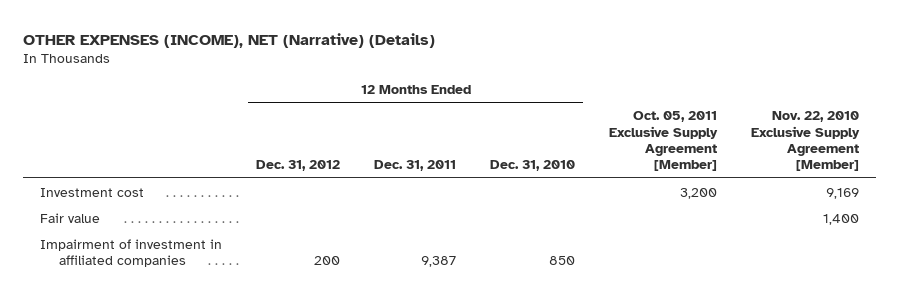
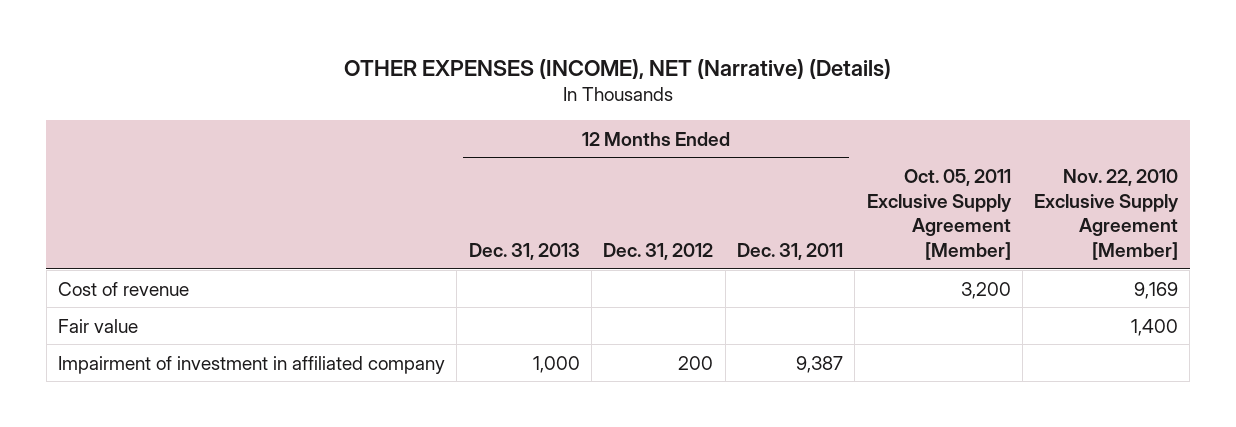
[489,160,575,172] Dec. 31, 2010 -> none
none -> [468,242,580,260] Dec. 31, 2013
[40,187,145,197] Investment cost -> [58,281,190,296] Cost of revenue
[40,238,223,268] Impairment of investment in affiliated companies -> [58,355,446,374] Impairment of investment in affiliated company

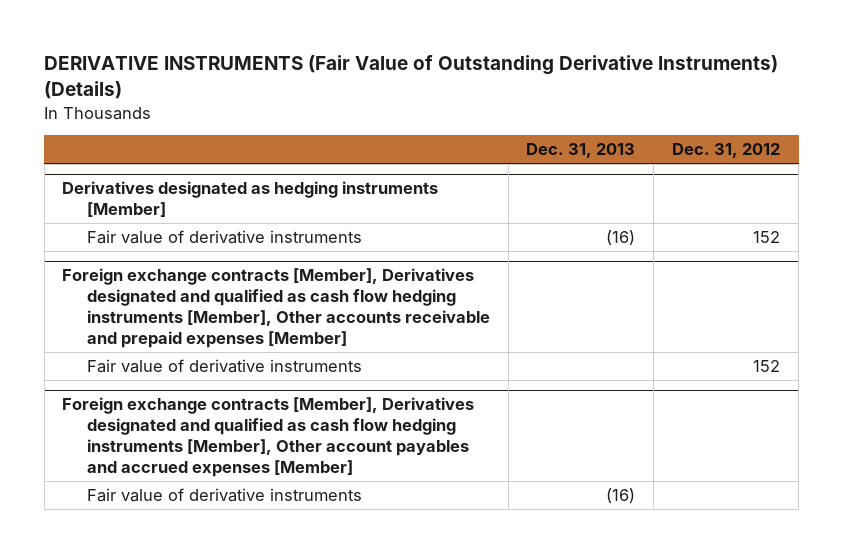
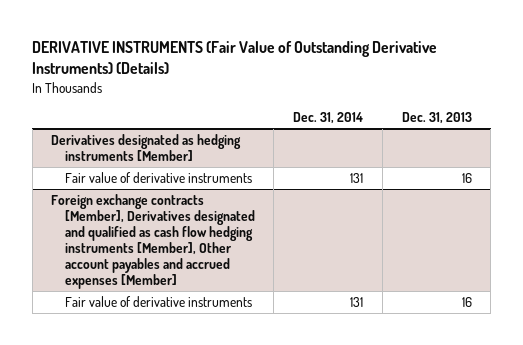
[672,143,781,159] Dec. 31, 2012 -> none
none -> [293,112,364,125] Dec. 31, 2014
[62,268,490,348] Foreign exchange contracts [Member], Derivatives designated and qualified as cash flow hedging instruments [Member], Other accounts receivable and prepaid expenses [Member] -> none
[86,359,362,374] Fair value of derivative instruments -> none
[606,230,636,246] (16) -> [461,172,472,183] 16
[606,488,636,504] (16) -> [461,296,472,307] 16

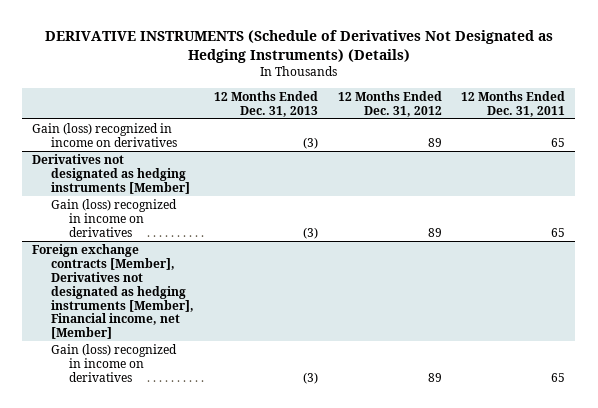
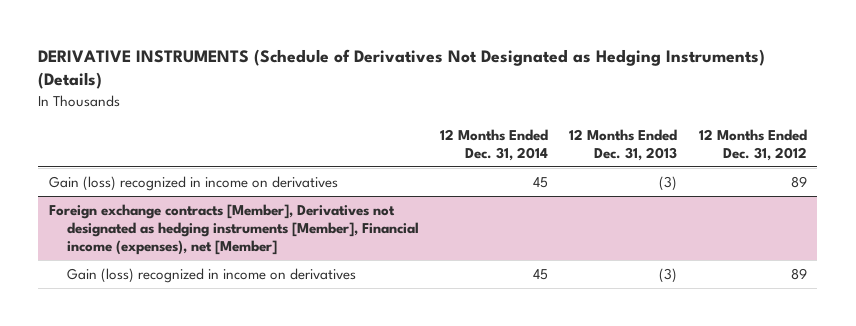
[461,90,566,117] 12 Months Ended Dec. 31, 2011 -> none
none -> [440,128,549,161] 12 Months Ended Dec. 31, 2014
[32,153,190,194] Derivatives not designated as hedging instruments [Member] -> none
[50,198,177,237] Gain (loss) recognized in income on derivatives -> none
[32,243,194,340] Foreign exchange contracts [Member], Derivatives not designated as hedging instruments [Member], Financial income, net [Member] -> [49,203,419,255] Foreign exchange contracts [Member], Derivatives not designated as hedging instruments [Member], Financial income (expenses), net [Member]

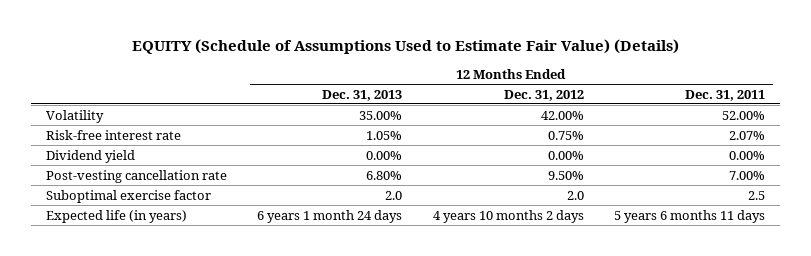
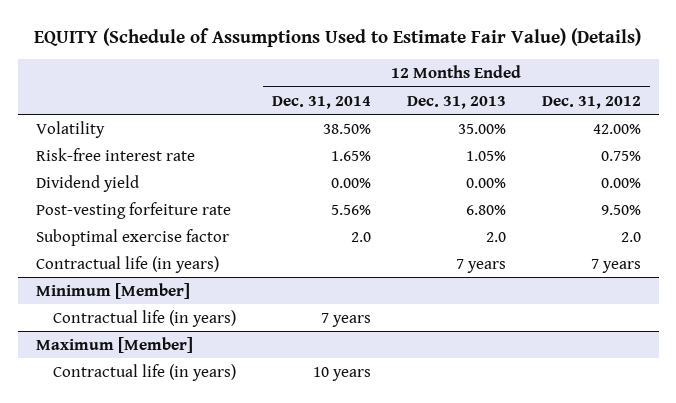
[685,89,766,101] Dec. 31, 2011 -> none
none -> [271,95,371,109] Dec. 31, 2014
[46,169,228,183] Post-vesting cancellation rate -> [35,201,231,219] Post-vesting forfeiture rate
[46,209,188,223] Expected life (in years) -> [35,255,219,273] Contractual life (in years)
[257,209,403,223] 6 years 1 month 24 days -> [455,258,506,273] 7 years
[432,209,584,223] 4 years 10 months 2 days -> [590,258,641,273] 7 years
none -> [35,282,190,299] Minimum [Member]
none -> [52,309,236,327] Contractual life (in years)
none -> [35,336,193,353] Maximum [Member]
none -> [52,363,236,381] Contractual life (in years)

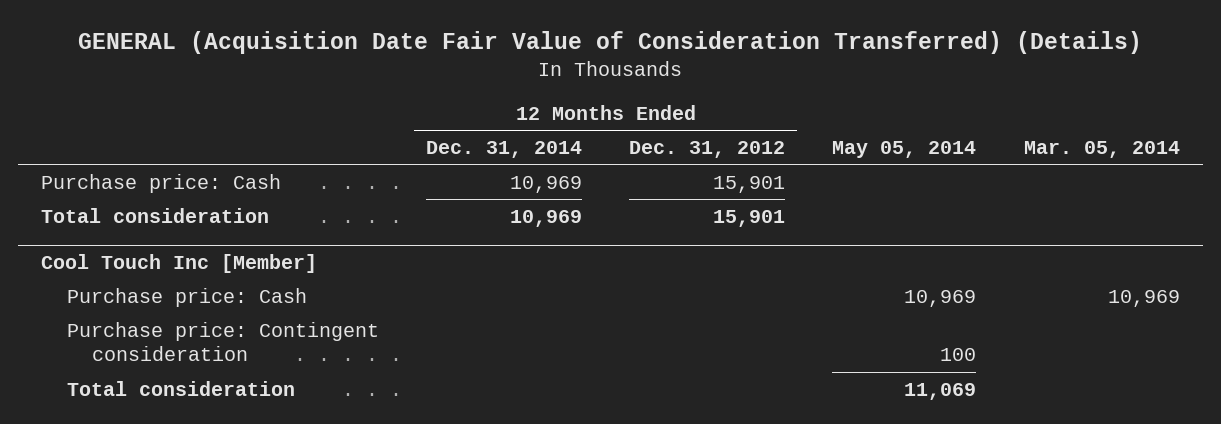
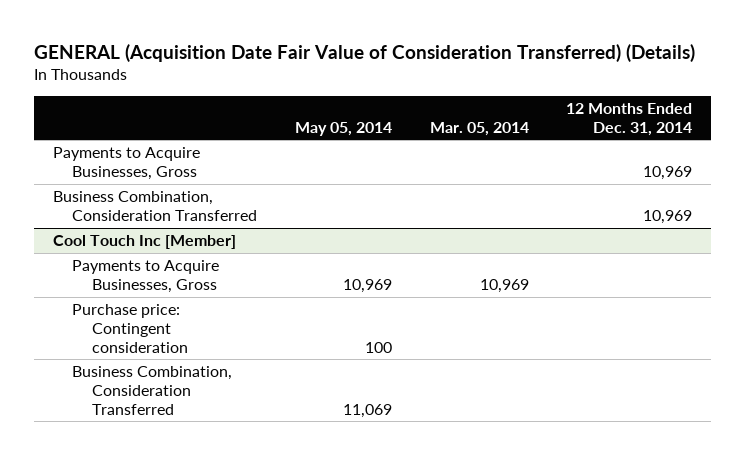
[629,140,786,158] Dec. 31, 2012 -> none
[41,173,282,193] Purchase price: Cash -> [52,147,200,180] Payments to Acquire Businesses, Gross
[41,207,270,223] Total consideration -> [52,191,258,221] Business Combination, Consideration Transferred
[66,287,307,307] Purchase price: Cash -> [72,260,220,293] Payments to Acquire Businesses, Gross
[66,380,295,396] Total consideration -> [72,366,233,415] Business Combination, Consideration Transferred

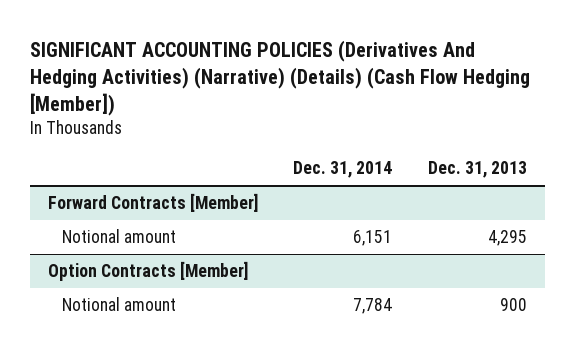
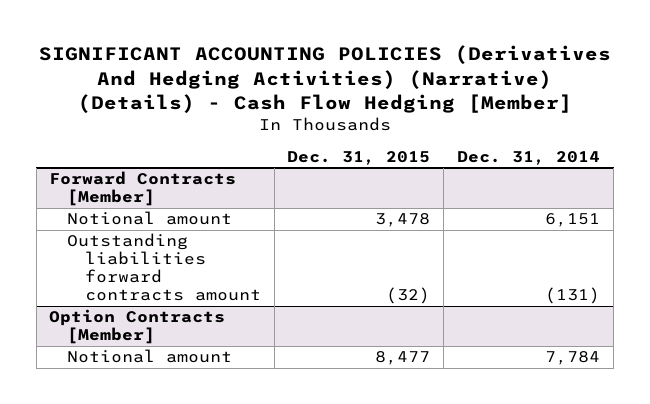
[29,39,530,116] SIGNIFICANT ACCOUNTING POLICIES (Derivatives And Hedging Activities) (Narrative) (Details) (Cash Flow Hedging [Member]) -> [38,45,611,113] SIGNIFICANT ACCOUNTING POLICIES (Derivatives And Hedging Activities) (Narrative) (Details) - Cash Flow Hedging [Member]
[427,161,527,179] Dec. 31, 2013 -> none
none -> [287,150,431,165] Dec. 31, 2015
none -> [67,233,261,302] Outstanding liabilities forward contracts amount

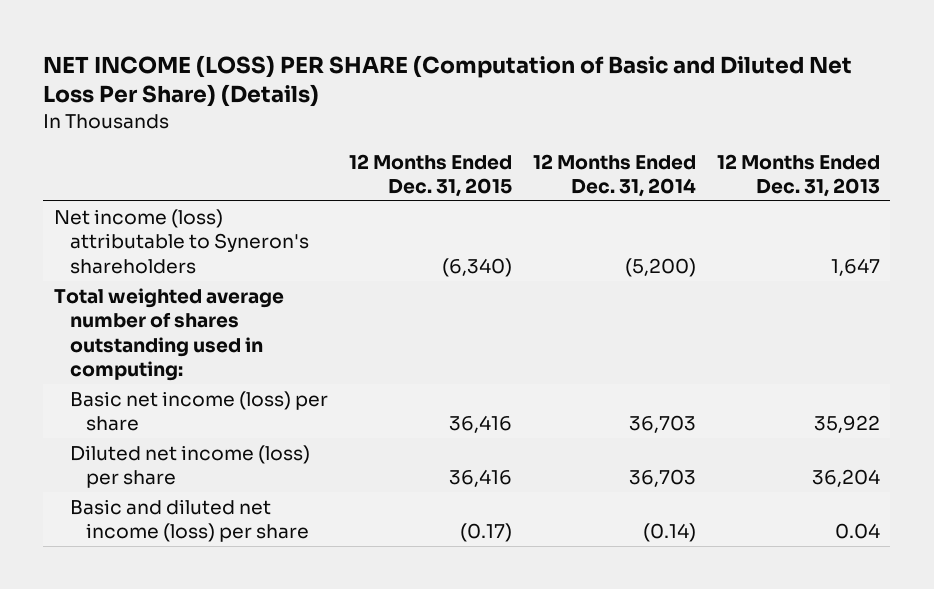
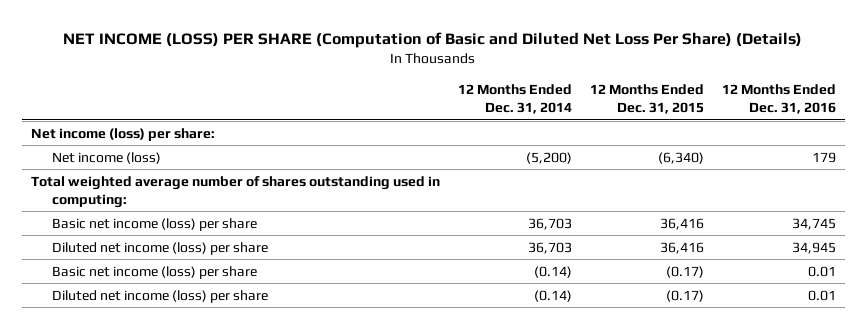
[716,153,880,198] 12 Months Ended Dec. 31, 2013 -> none
none -> [721,84,836,115] 12 Months Ended Dec. 31, 2016
none -> [31,127,216,141] Net income (loss) per share:
[53,208,310,274] Net income (loss) attributable to Syneron's shareholders -> [51,151,161,164] Net income (loss)
[70,498,310,543] Basic and diluted net income (loss) per share -> [51,265,257,279] Basic net income (loss) per share
none -> [51,289,268,303] Diluted net income (loss) per share

